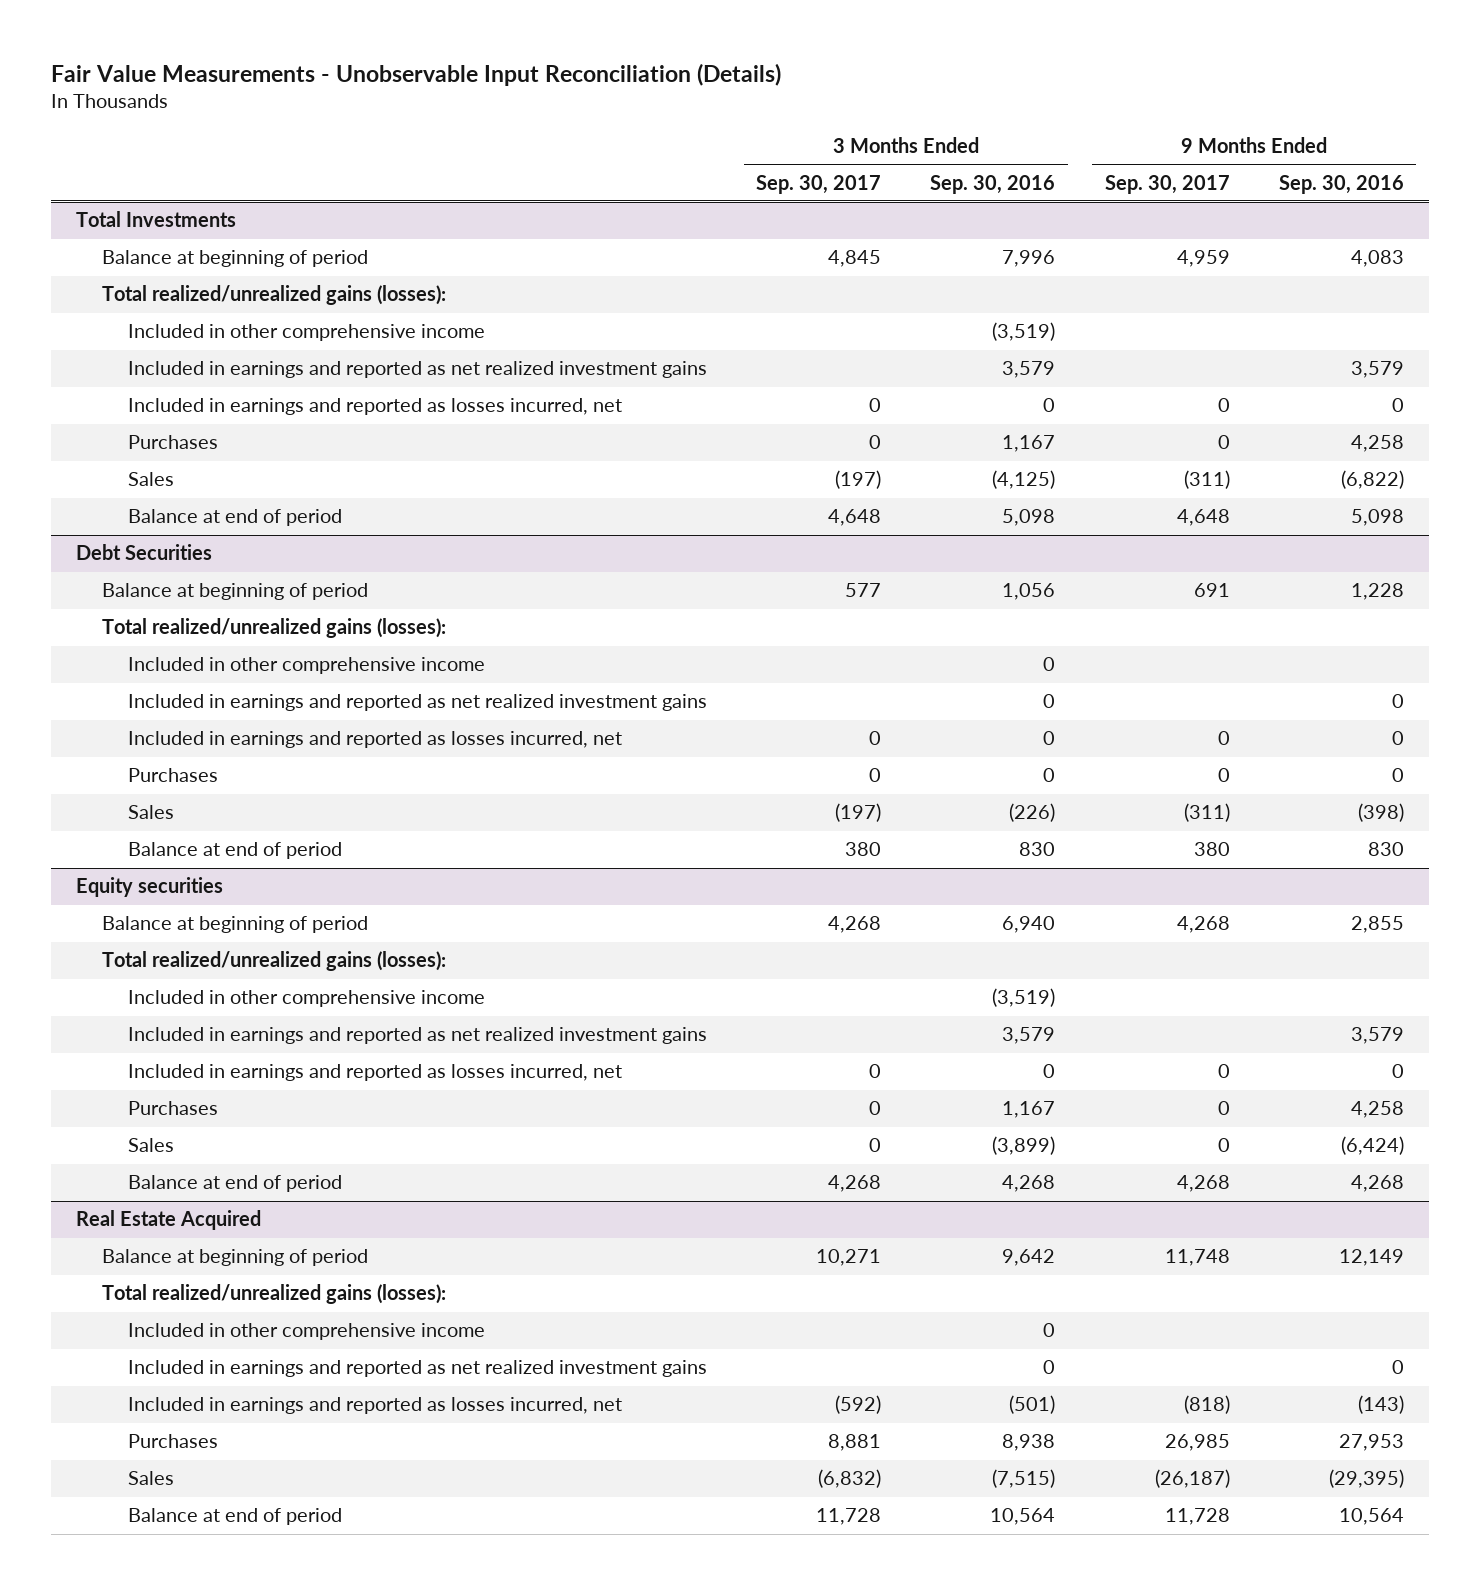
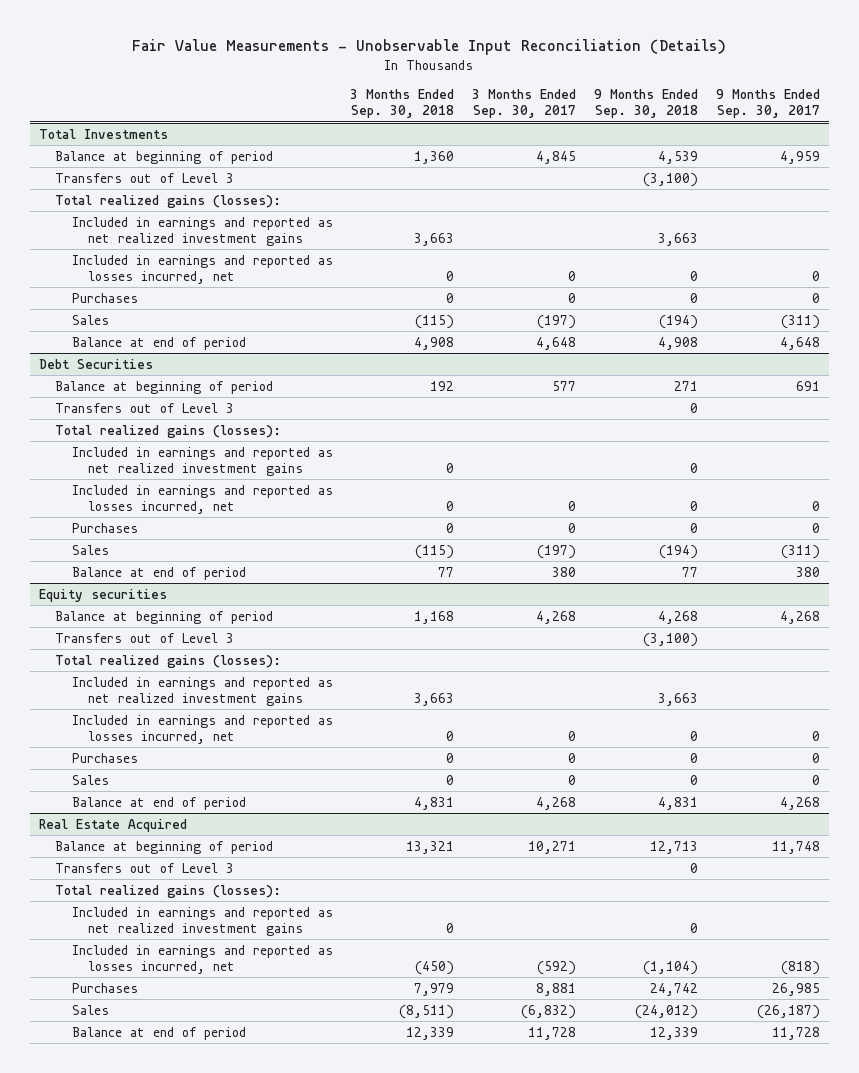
[930,174,1056,194] Sep. 30, 2016 -> none
[1278,174,1404,194] Sep. 30, 2016 -> none
none -> [350,89,455,119] 3 Months Ended Sep. 30, 2018
none -> [594,89,699,119] 9 Months Ended Sep. 30, 2018
[127,324,485,342] Included in other comprehensive income -> none
none -> [55,172,235,183] Transfers out of Level 3
[101,285,446,306] Total realized/unrealized gains (losses): -> [55,194,282,208] Total realized gains (losses):
[127,657,485,675] Included in other comprehensive income -> none
none -> [55,402,235,413] Transfers out of Level 3
[101,618,446,639] Total realized/unrealized gains (losses): -> [55,424,282,438] Total realized gains (losses):
[127,990,485,1008] Included in other comprehensive income -> none
none -> [55,632,235,643] Transfers out of Level 3
[101,951,446,972] Total realized/unrealized gains (losses): -> [55,654,282,668] Total realized gains (losses):
[127,1323,485,1341] Included in other comprehensive income -> none
none -> [55,862,235,873] Transfers out of Level 3
[101,1284,446,1305] Total realized/unrealized gains (losses): -> [55,884,282,898] Total realized gains (losses):

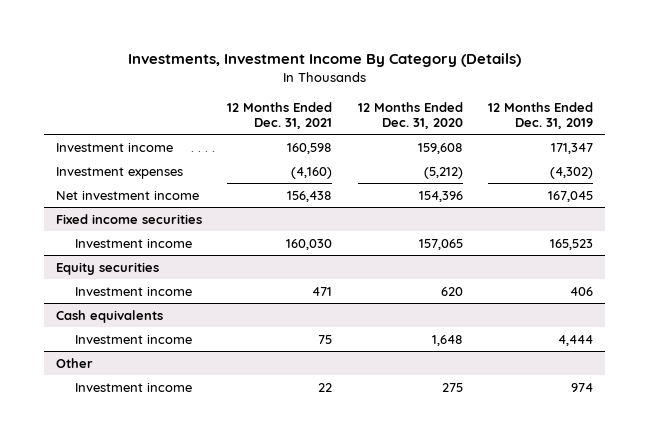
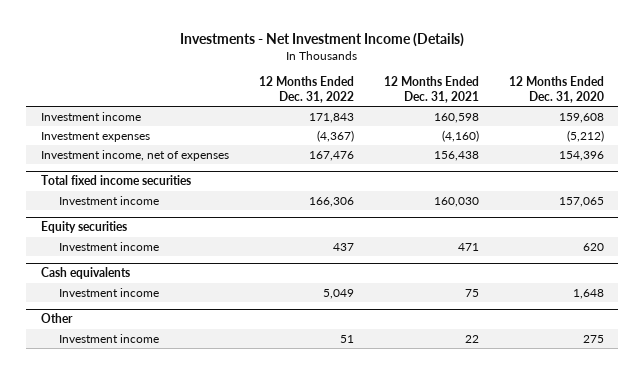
[127,52,521,67] Investments, Investment Income By Category (Details) -> [180,33,465,48] Investments - Net Investment Income (Details)
[487,101,593,129] 12 Months Ended Dec. 31, 2019 -> none
none -> [258,75,354,103] 12 Months Ended Dec. 31, 2022
[56,190,200,200] Net investment income -> [40,149,229,161] Investment income, net of expenses
[56,213,203,224] Fixed income securities -> [40,175,191,186] Total fixed income securities

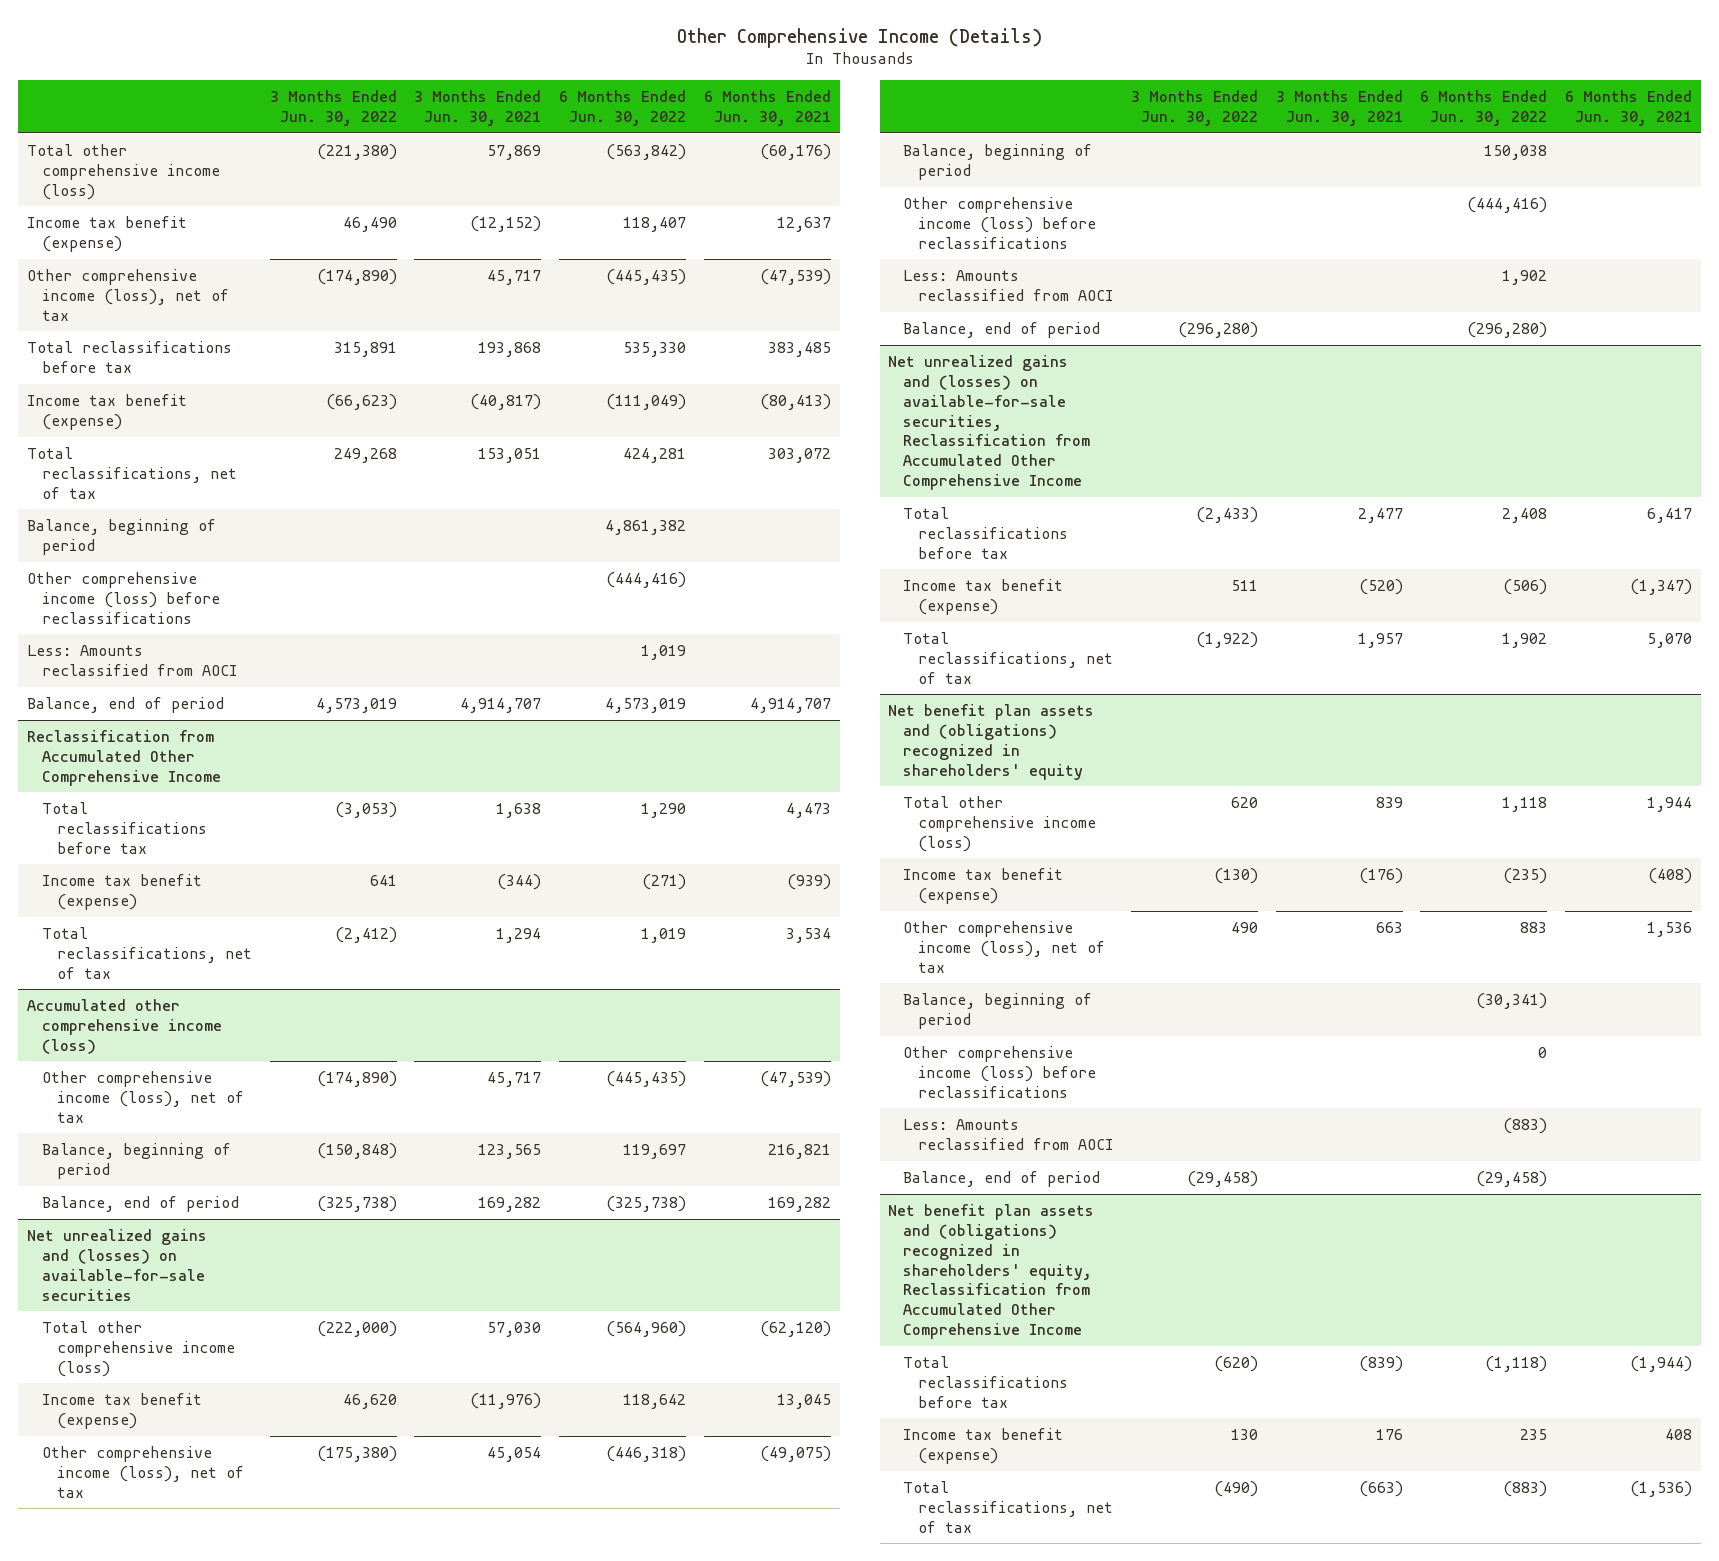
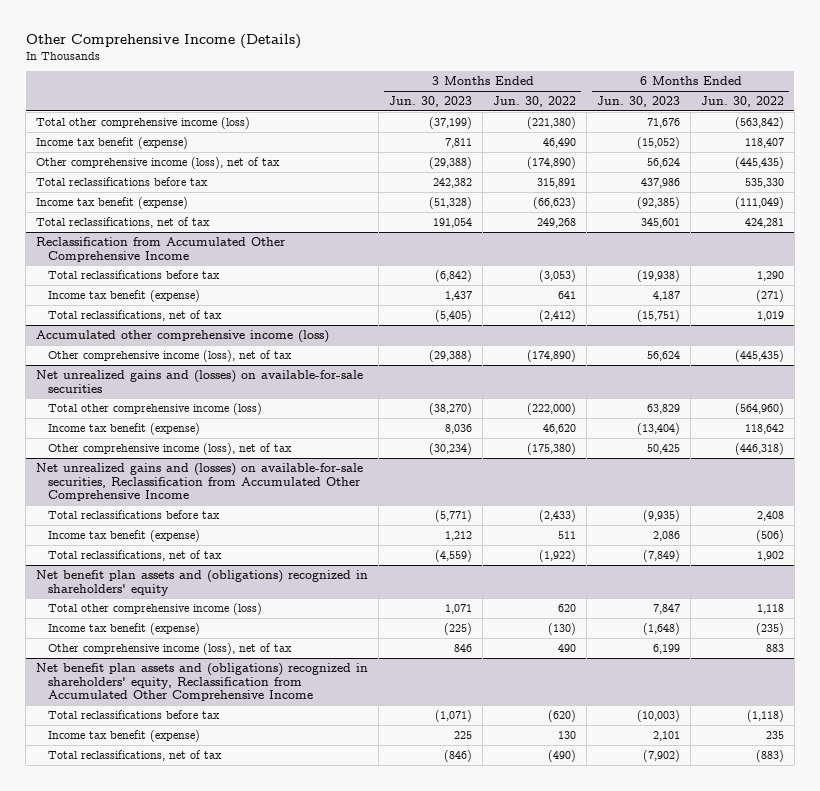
[414,90,542,127] 3 Months Ended Jun. 30, 2021 -> none
[703,90,831,127] 6 Months Ended Jun. 30, 2021 -> none
none -> [389,96,473,108] Jun. 30, 2023
none -> [597,96,681,108] Jun. 30, 2023
[27,518,217,555] Balance, beginning of period -> none
[27,571,220,624] Other comprehensive income (loss) before reclassifications -> none
[27,644,237,676] Less: Amounts reclassified from AOCI -> none
[27,696,225,713] Balance, end of period -> none
[41,1142,231,1179] Balance, beginning of period -> none
[41,1195,239,1212] Balance, end of period -> none
[903,143,1093,180] Balance, beginning of period -> none
[903,196,1097,249] Other comprehensive income (loss) before reclassifications -> none
[903,269,1114,301] Less: Amounts reclassified from AOCI -> none
[903,321,1101,338] Balance, end of period -> none
[903,992,1093,1029] Balance, beginning of period -> none
[903,1045,1097,1098] Other comprehensive income (loss) before reclassifications -> none
[903,1118,1114,1150] Less: Amounts reclassified from AOCI -> none
[903,1170,1101,1187] Balance, end of period -> none

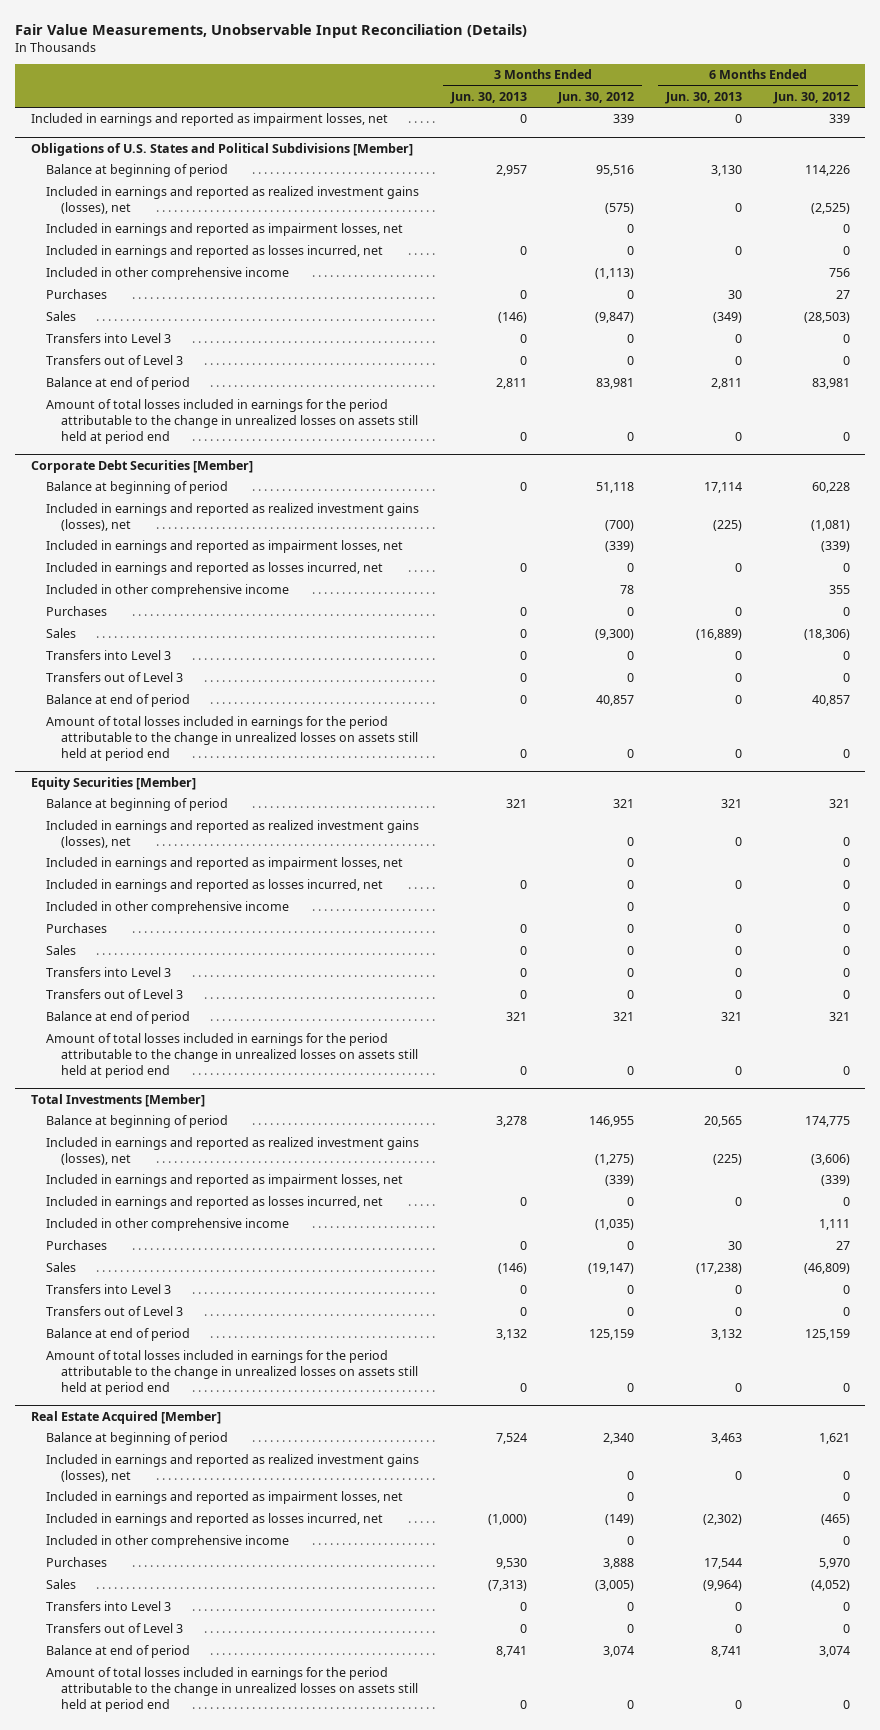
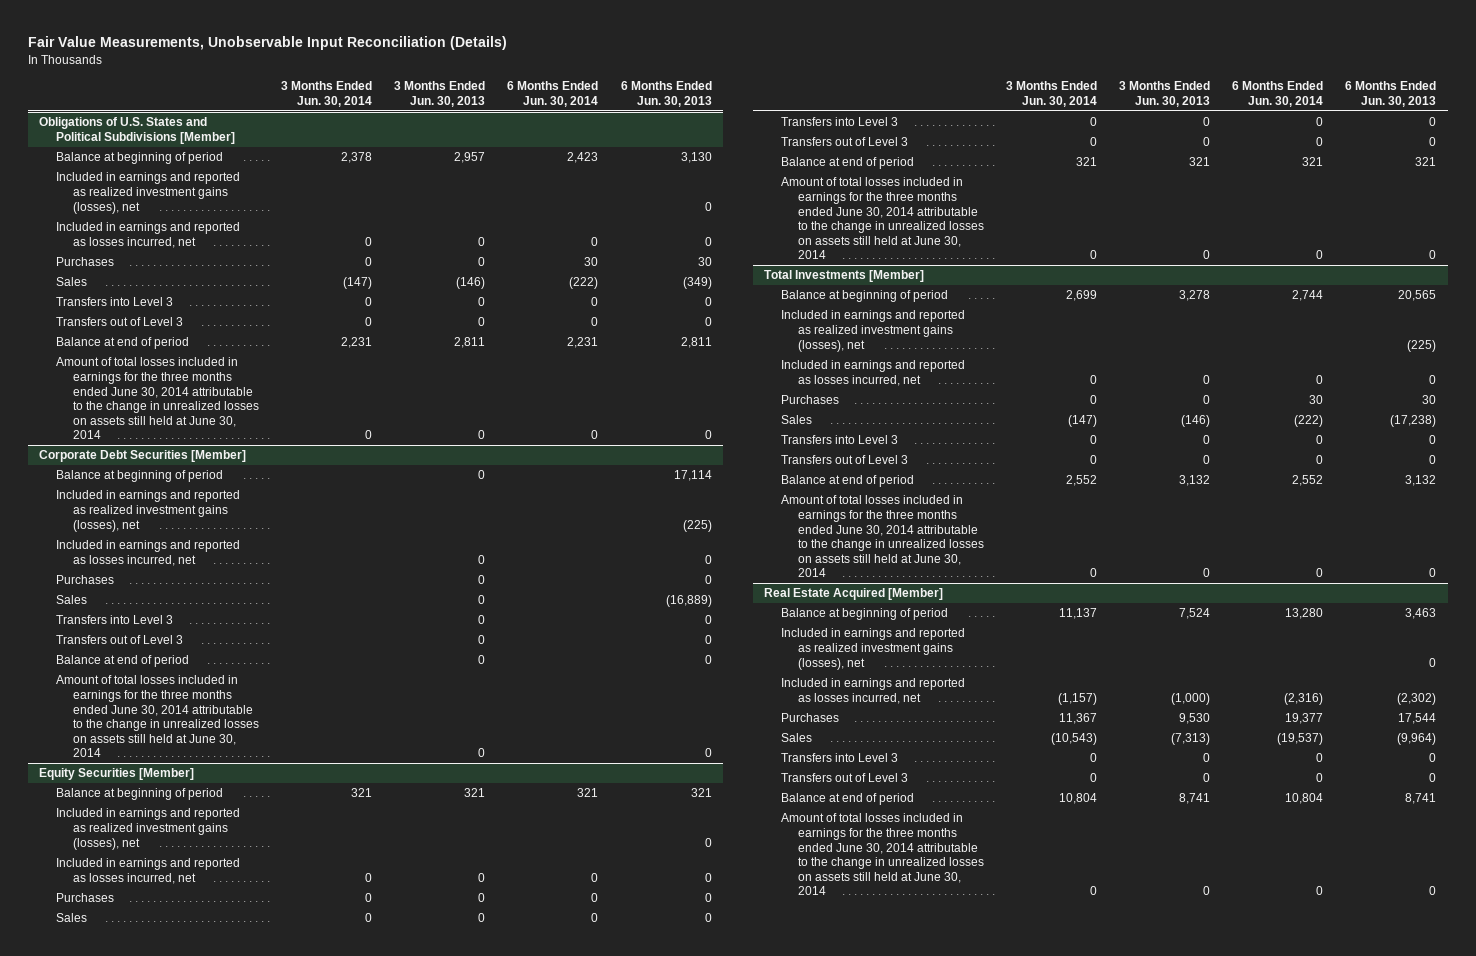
[557,91,635,104] Jun. 30, 2012 -> none
[772,91,850,104] Jun. 30, 2012 -> none
none -> [281,81,373,108] 3 Months Ended Jun. 30, 2014
none -> [507,81,599,108] 6 Months Ended Jun. 30, 2014
[30,113,388,127] Included in earnings and reported as impairment losses, net -> none
[46,223,404,237] Included in earnings and reported as impairment losses, net -> none
[46,267,290,281] Included in other comprehensive income -> none
[46,399,419,445] Amount of total losses included in earnings for the period attributable to the change in unrealized losses on assets still held at period end -> [56,357,259,440] Amount of total losses included in earnings for the three months ended June 30, 2014 attributable to the change in unrealized losses on assets still held at June 30, 2014
[46,540,404,554] Included in earnings and reported as impairment losses, net -> none
[46,584,290,598] Included in other comprehensive income -> none
[46,716,419,762] Amount of total losses included in earnings for the period attributable to the change in unrealized losses on assets still held at period end -> [56,675,259,758] Amount of total losses included in earnings for the three months ended June 30, 2014 attributable to the change in unrealized losses on assets still held at June 30, 2014
[46,857,404,871] Included in earnings and reported as impairment losses, net -> none
[46,901,290,915] Included in other comprehensive income -> none
[46,1033,419,1079] Amount of total losses included in earnings for the period attributable to the change in unrealized losses on assets still held at period end -> [781,177,984,260] Amount of total losses included in earnings for the three months ended June 30, 2014 attributable to the change in unrealized losses on assets still held at June 30, 2014
[46,1174,404,1188] Included in earnings and reported as impairment losses, net -> none
[46,1218,290,1232] Included in other comprehensive income -> none
[46,1350,419,1396] Amount of total losses included in earnings for the period attributable to the change in unrealized losses on assets still held at period end -> [781,495,984,578] Amount of total losses included in earnings for the three months ended June 30, 2014 attributable to the change in unrealized losses on assets still held at June 30, 2014
[46,1491,404,1505] Included in earnings and reported as impairment losses, net -> none
[46,1535,290,1549] Included in other comprehensive income -> none
[46,1667,419,1713] Amount of total losses included in earnings for the period attributable to the change in unrealized losses on assets still held at period end -> [781,813,984,896] Amount of total losses included in earnings for the three months ended June 30, 2014 attributable to the change in unrealized losses on assets still held at June 30, 2014

